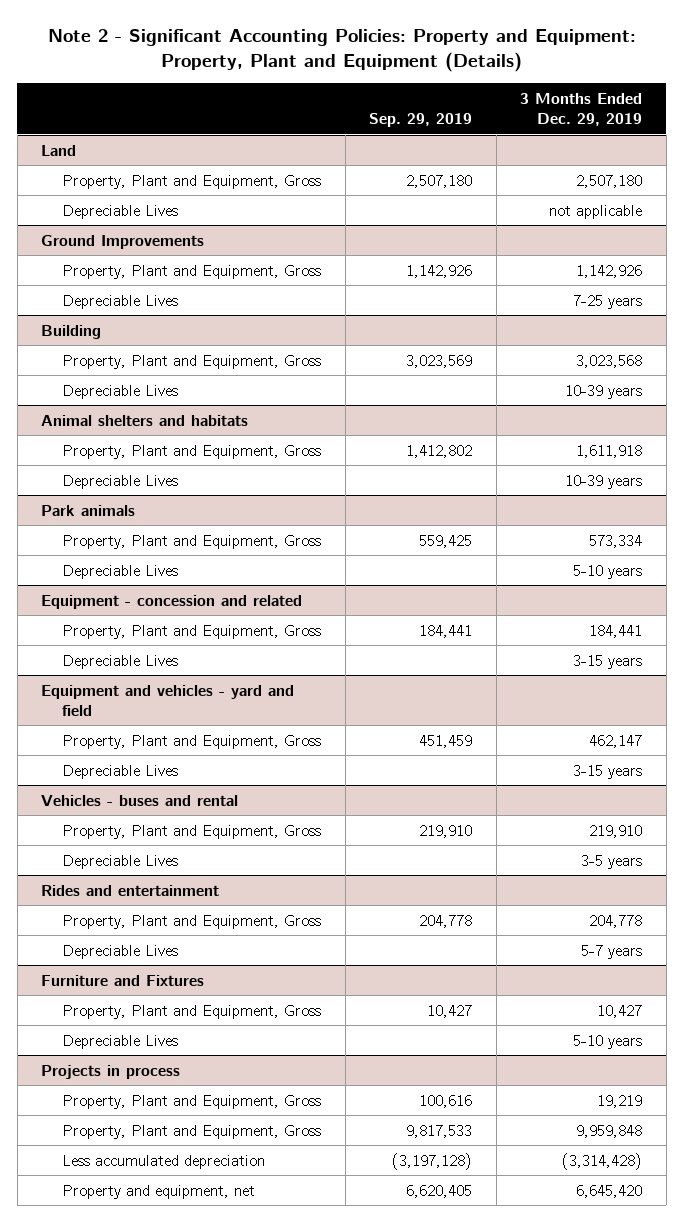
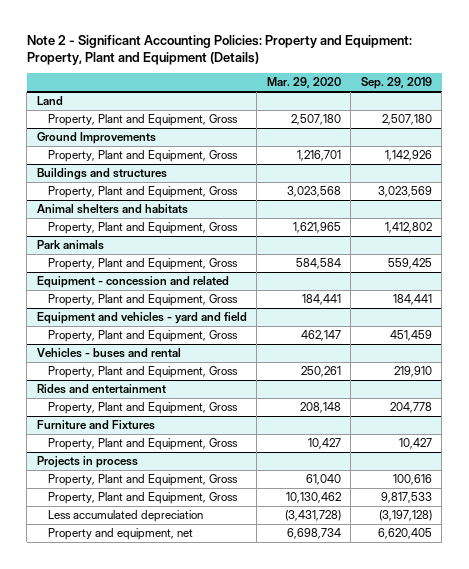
[520,93,643,127] 3 Months Ended Dec. 29, 2019 -> none
none -> [266,77,341,89] Mar. 29, 2020
[62,204,179,219] Depreciable Lives -> none
[62,294,179,309] Depreciable Lives -> none
[41,324,102,339] Building -> [36,168,167,181] Buildings and structures
[62,384,179,399] Depreciable Lives -> none
[62,474,179,489] Depreciable Lives -> none
[62,564,179,579] Depreciable Lives -> none
[62,654,179,669] Depreciable Lives -> none
[62,764,179,779] Depreciable Lives -> none
[62,854,179,869] Depreciable Lives -> none
[62,944,179,959] Depreciable Lives -> none
[62,1034,179,1049] Depreciable Lives -> none

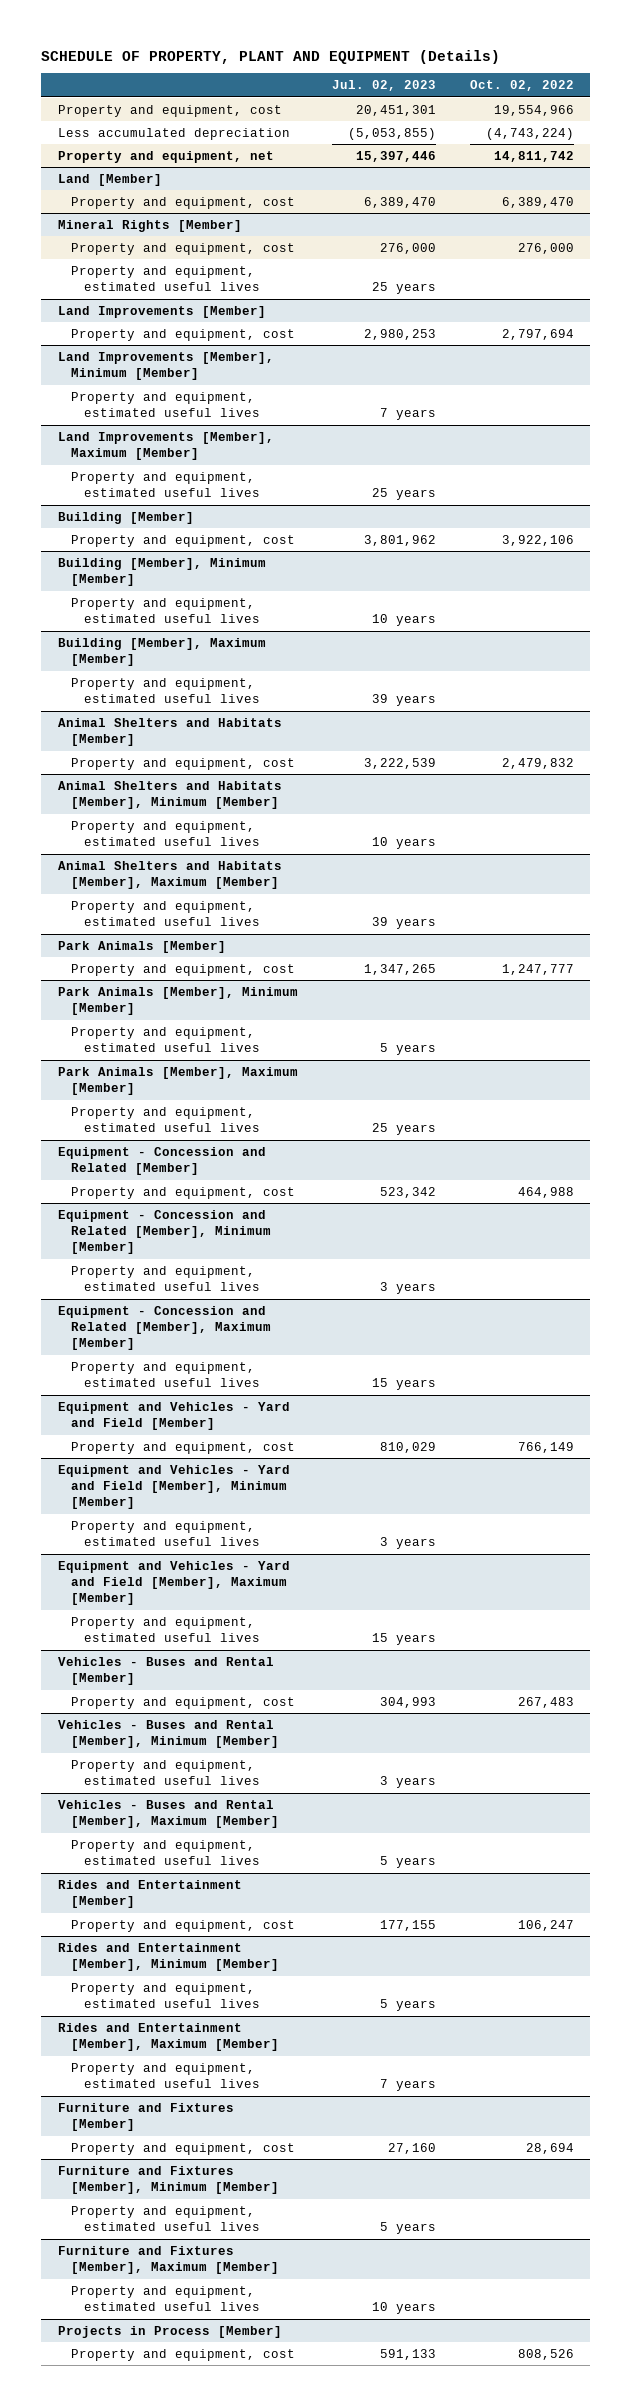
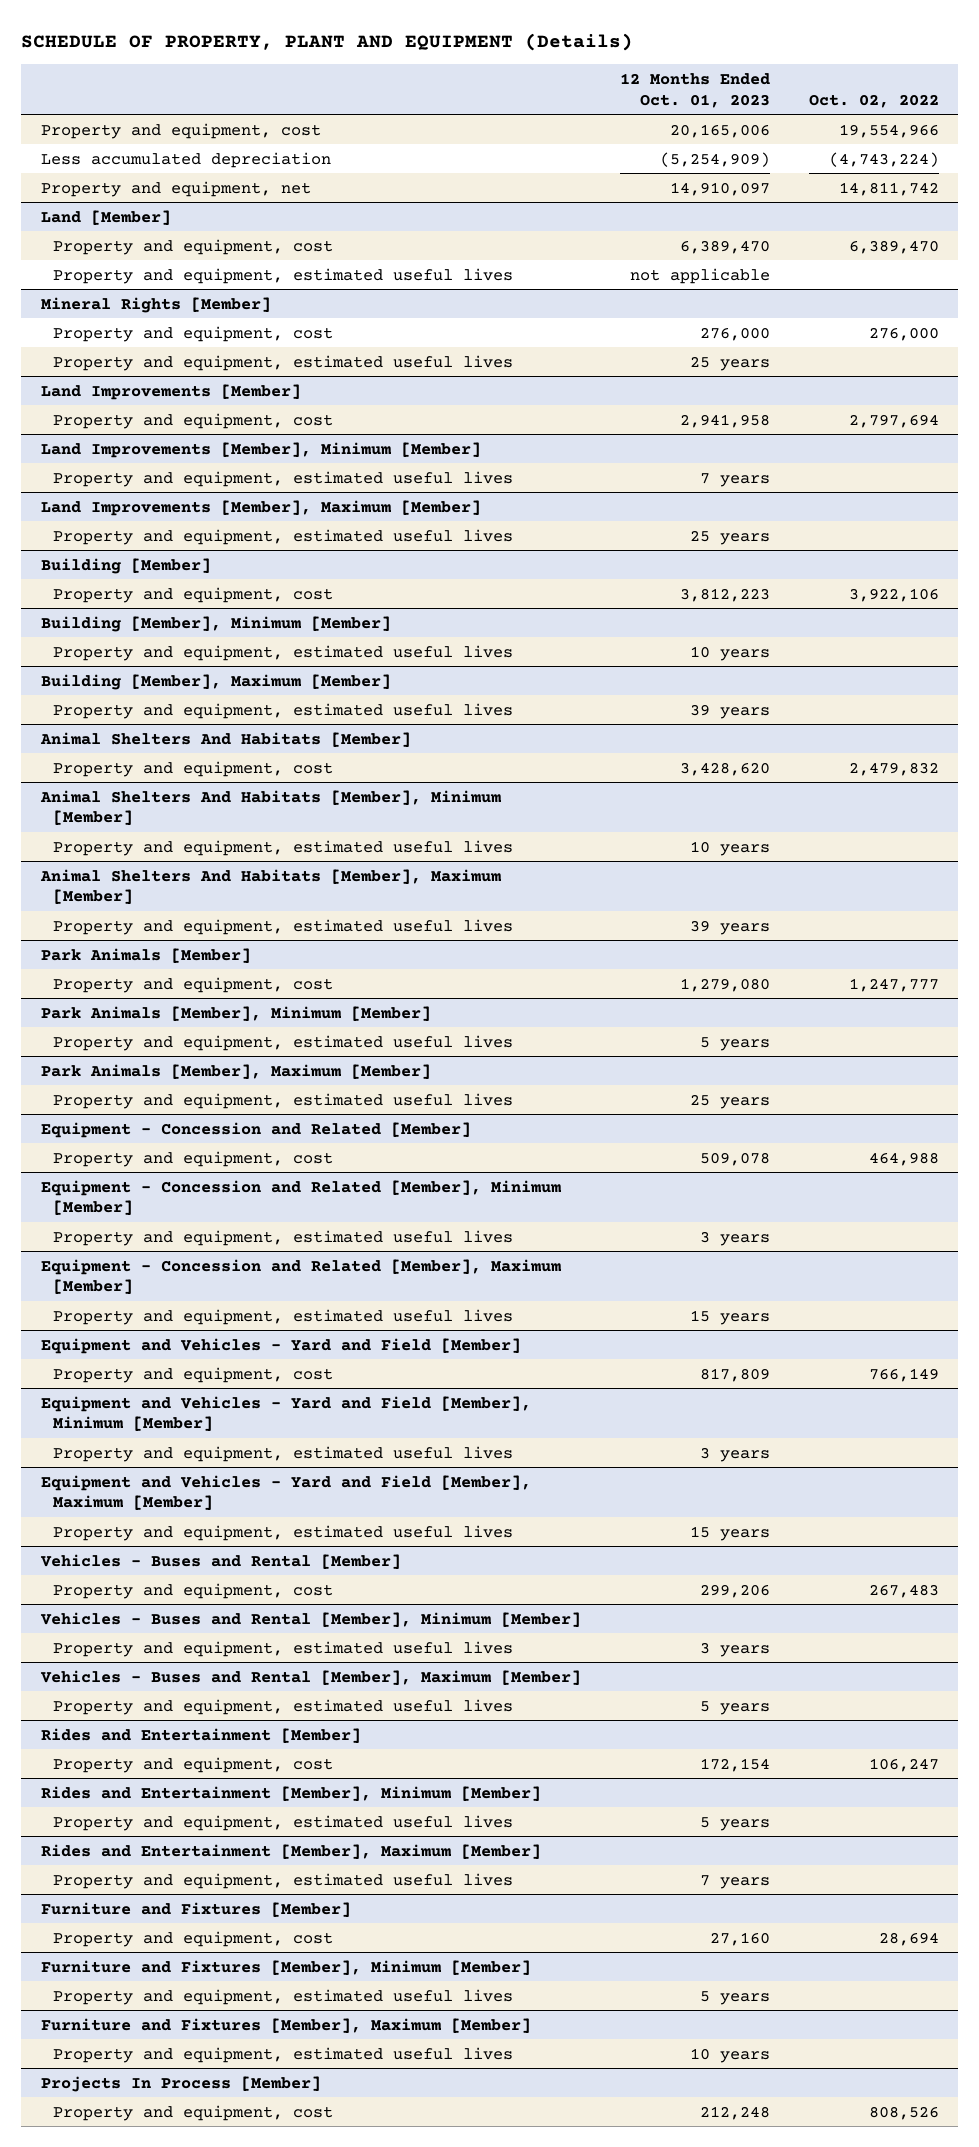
[331,80,436,92] Jul. 02, 2023 -> none
none -> [619,72,770,108] 12 Months Ended Oct. 01, 2023
none -> [53,267,514,284] Property and equipment, estimated useful lives
[57,717,282,746] Animal Shelters and Habitats [Member] -> [39,731,411,747] Animal Shelters And Habitats [Member]
[57,780,282,809] Animal Shelters and Habitats [Member], Minimum [Member] -> [39,789,501,826] Animal Shelters And Habitats [Member], Minimum [Member]
[57,860,282,889] Animal Shelters and Habitats [Member], Maximum [Member] -> [39,868,501,905] Animal Shelters And Habitats [Member], Maximum [Member]
[57,2325,282,2338] Projects in Process [Member] -> [40,2075,321,2092] Projects In Process [Member]

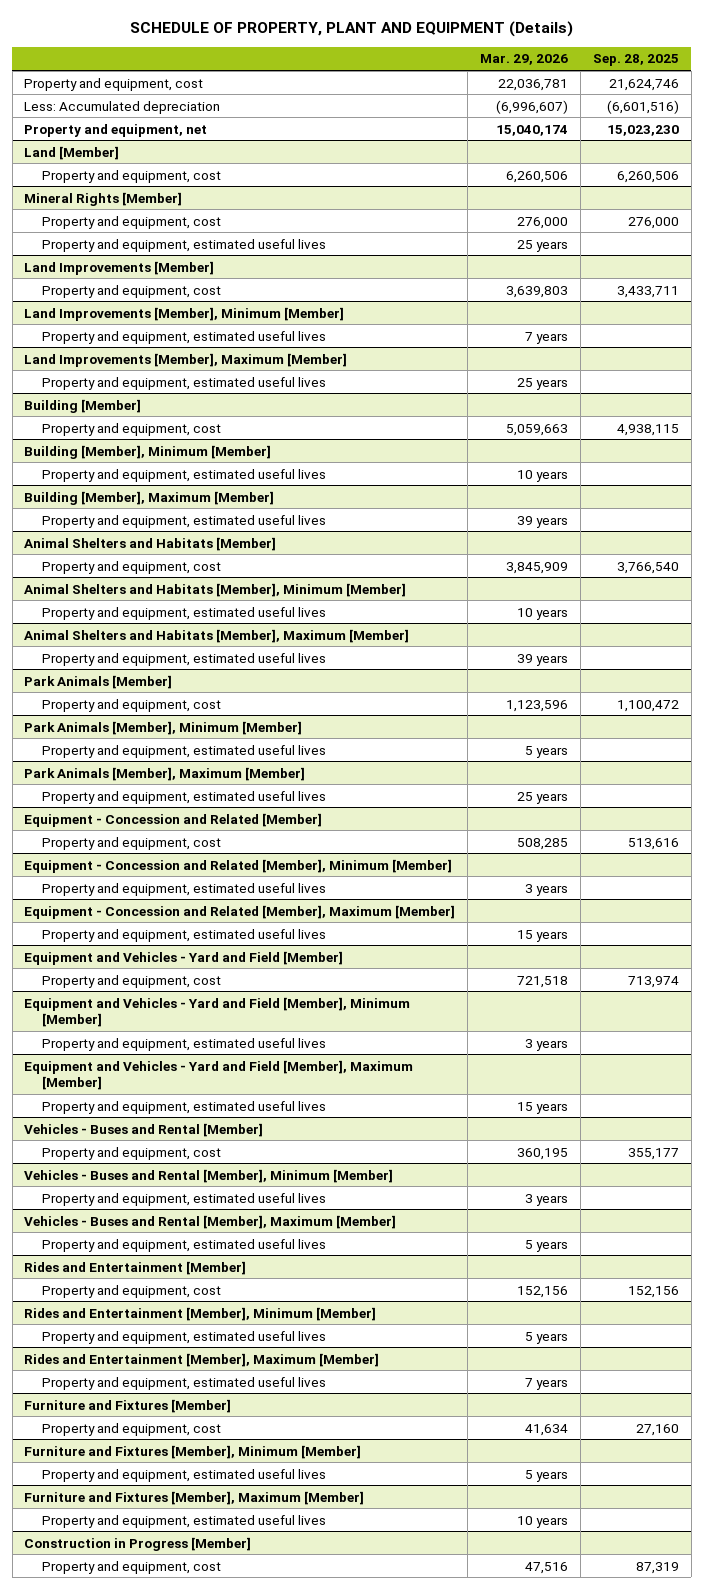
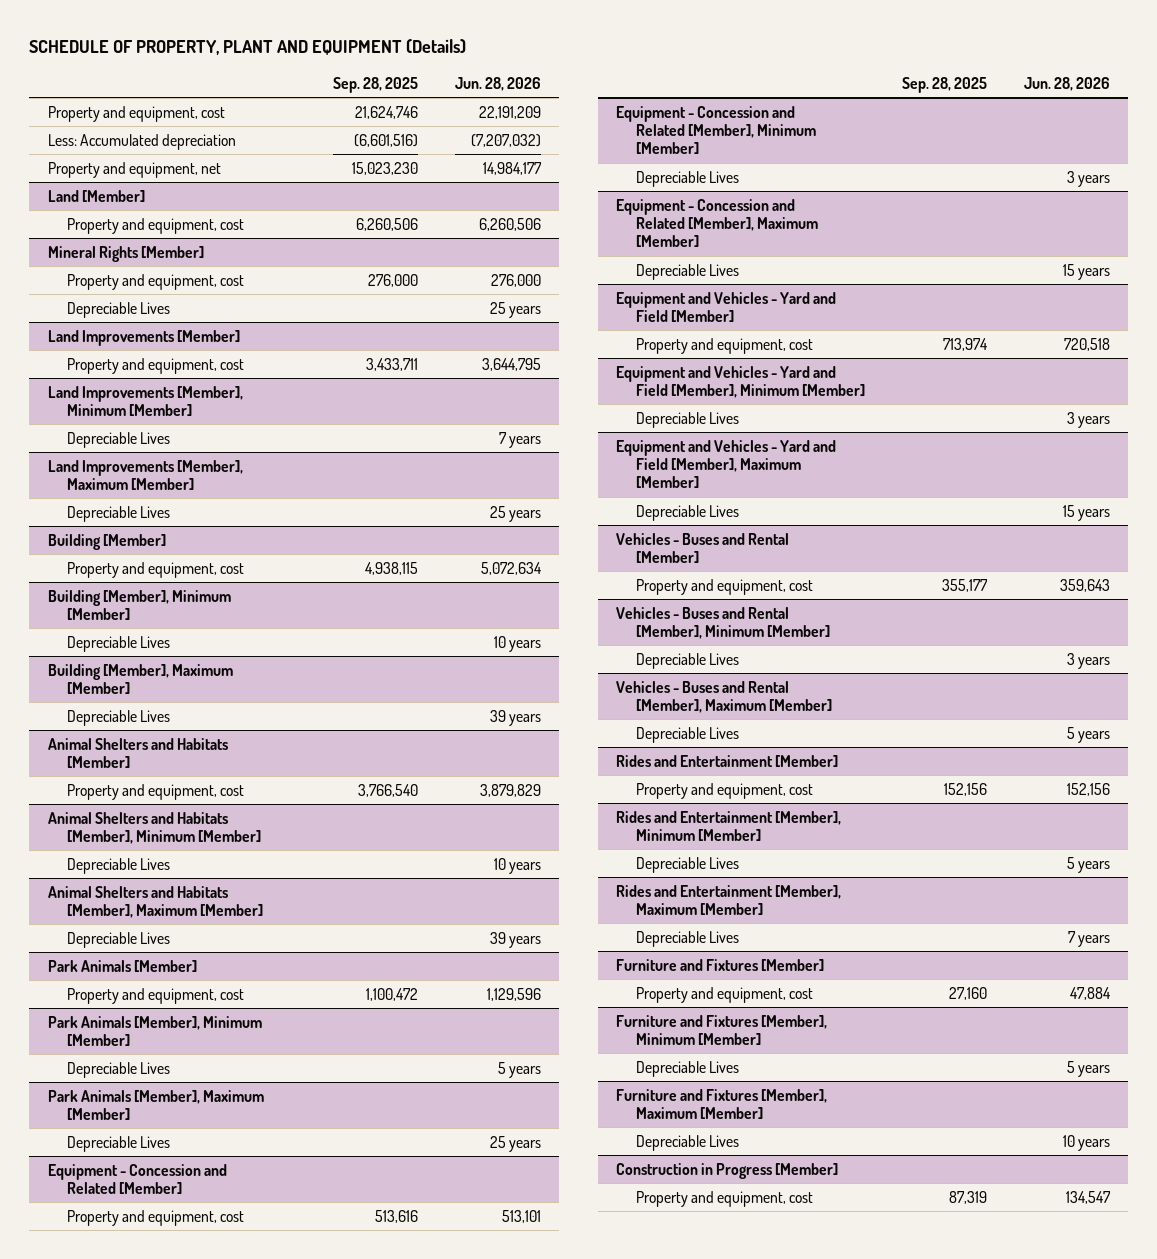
[480,54,569,66] Mar. 29, 2026 -> none
none -> [454,76,541,91] Jun. 28, 2026
[41,238,326,252] Property and equipment, estimated useful lives -> [67,301,171,318] Depreciable Lives
[41,330,326,344] Property and equipment, estimated useful lives -> [67,431,171,448] Depreciable Lives
[41,376,326,390] Property and equipment, estimated useful lives -> [67,505,171,522] Depreciable Lives
[41,468,326,482] Property and equipment, estimated useful lives -> [67,635,171,652] Depreciable Lives
[41,514,326,528] Property and equipment, estimated useful lives -> [67,709,171,726] Depreciable Lives
[41,606,326,620] Property and equipment, estimated useful lives -> [67,857,171,874] Depreciable Lives
[41,652,326,666] Property and equipment, estimated useful lives -> [67,931,171,948] Depreciable Lives
[41,744,326,758] Property and equipment, estimated useful lives -> [67,1061,171,1078] Depreciable Lives
[41,790,326,804] Property and equipment, estimated useful lives -> [67,1135,171,1152] Depreciable Lives
[41,882,326,896] Property and equipment, estimated useful lives -> [636,170,740,187] Depreciable Lives
[41,928,326,942] Property and equipment, estimated useful lives -> [636,263,740,280] Depreciable Lives
[41,1037,326,1051] Property and equipment, estimated useful lives -> [636,411,740,428] Depreciable Lives
[41,1100,326,1114] Property and equipment, estimated useful lives -> [636,504,740,521] Depreciable Lives
[41,1192,326,1206] Property and equipment, estimated useful lives -> [636,652,740,669] Depreciable Lives
[41,1238,326,1252] Property and equipment, estimated useful lives -> [636,726,740,743] Depreciable Lives
[41,1330,326,1344] Property and equipment, estimated useful lives -> [636,856,740,873] Depreciable Lives
[41,1376,326,1390] Property and equipment, estimated useful lives -> [636,930,740,947] Depreciable Lives
[41,1468,326,1482] Property and equipment, estimated useful lives -> [636,1060,740,1077] Depreciable Lives
[41,1514,326,1528] Property and equipment, estimated useful lives -> [636,1134,740,1151] Depreciable Lives

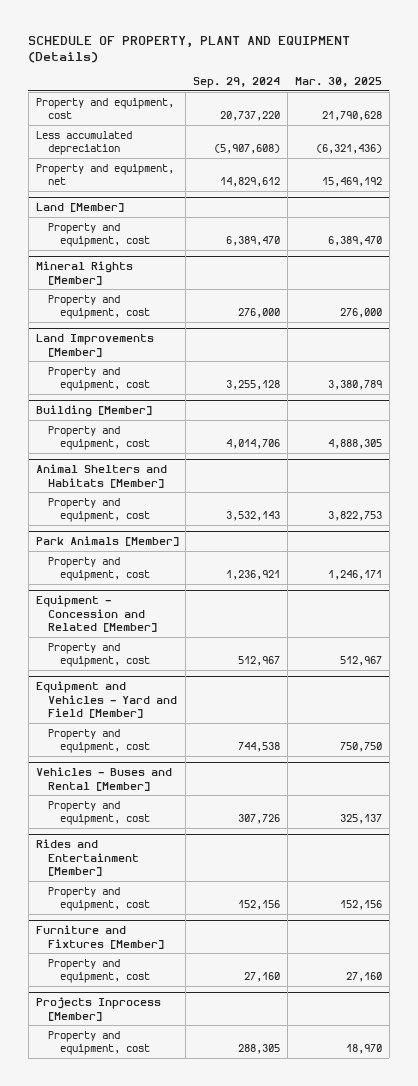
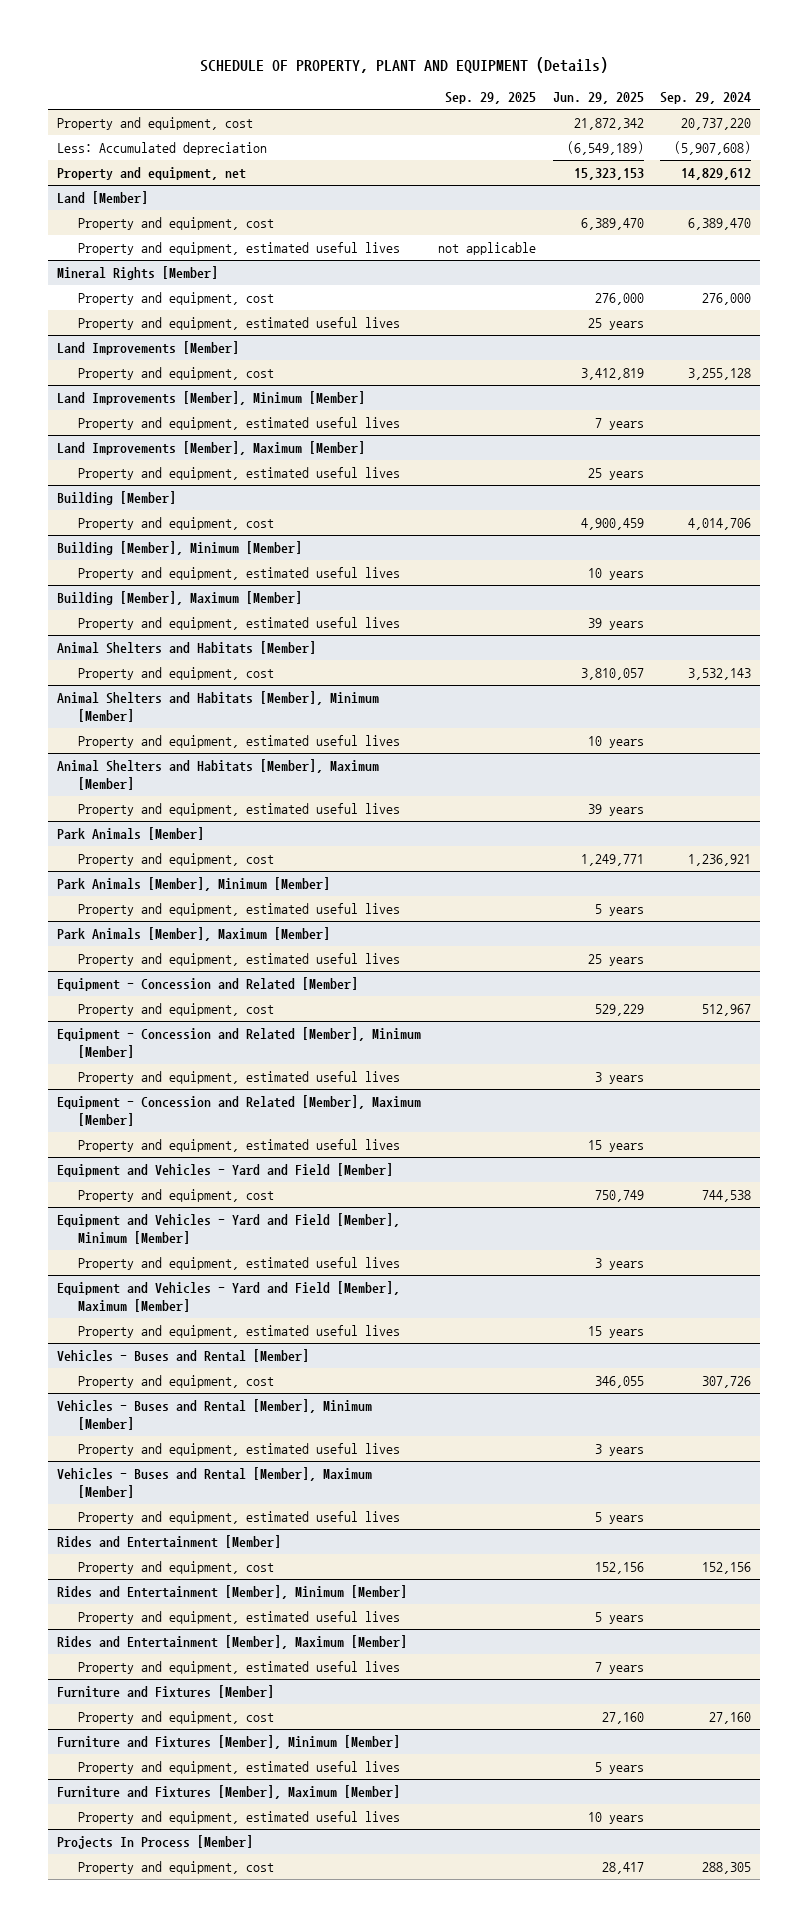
[294,77,382,88] Mar. 30, 2025 -> none
none -> [444,92,536,105] Sep. 29, 2025
none -> [552,92,644,105] Jun. 29, 2025
[35,130,132,155] Less accumulated depreciation -> [56,141,267,155] Less: Accumulated depreciation
none -> [78,241,401,255] Property and equipment, estimated useful lives
none -> [78,316,401,330] Property and equipment, estimated useful lives
none -> [56,390,365,405] Land Improvements [Member], Minimum [Member]
none -> [78,416,401,430] Property and equipment, estimated useful lives
none -> [56,440,365,455] Land Improvements [Member], Maximum [Member]
none -> [78,466,401,480] Property and equipment, estimated useful lives
none -> [56,540,302,555] Building [Member], Minimum [Member]
none -> [78,566,401,580] Property and equipment, estimated useful lives
none -> [56,590,302,605] Building [Member], Maximum [Member]
none -> [78,616,401,630] Property and equipment, estimated useful lives
none -> [56,690,379,722] Animal Shelters and Habitats [Member], Minimum [Member]
none -> [78,734,401,748] Property and equipment, estimated useful lives
none -> [56,758,379,790] Animal Shelters and Habitats [Member], Maximum [Member]
none -> [78,802,401,816] Property and equipment, estimated useful lives
none -> [56,876,330,891] Park Animals [Member], Minimum [Member]
none -> [78,902,401,916] Property and equipment, estimated useful lives
none -> [56,926,330,941] Park Animals [Member], Maximum [Member]
none -> [78,952,401,966] Property and equipment, estimated useful lives
none -> [56,1026,421,1058] Equipment - Concession and Related [Member], Minimum [Member]
none -> [78,1070,401,1084] Property and equipment, estimated useful lives
none -> [56,1094,421,1126] Equipment - Concession and Related [Member], Maximum [Member]
none -> [78,1138,401,1152] Property and equipment, estimated useful lives
none -> [56,1212,400,1244] Equipment and Vehicles - Yard and Field [Member], Minimum [Member]
none -> [78,1256,401,1270] Property and equipment, estimated useful lives
none -> [56,1280,400,1312] Equipment and Vehicles - Yard and Field [Member], Maximum [Member]
none -> [78,1324,401,1338] Property and equipment, estimated useful lives
none -> [56,1398,372,1430] Vehicles - Buses and Rental [Member], Minimum [Member]
none -> [78,1442,401,1456] Property and equipment, estimated useful lives
none -> [56,1466,372,1498] Vehicles - Buses and Rental [Member], Maximum [Member]
none -> [78,1510,401,1524] Property and equipment, estimated useful lives
none -> [56,1584,407,1599] Rides and Entertainment [Member], Minimum [Member]
none -> [78,1610,401,1624] Property and equipment, estimated useful lives
none -> [56,1634,407,1649] Rides and Entertainment [Member], Maximum [Member]
none -> [78,1660,401,1674] Property and equipment, estimated useful lives
none -> [56,1734,400,1749] Furniture and Fixtures [Member], Minimum [Member]
none -> [78,1760,401,1774] Property and equipment, estimated useful lives
none -> [56,1784,400,1799] Furniture and Fixtures [Member], Maximum [Member]
none -> [78,1810,401,1824] Property and equipment, estimated useful lives
[35,997,161,1021] Projects Inprocess [Member] -> [56,1834,253,1849] Projects In Process [Member]

